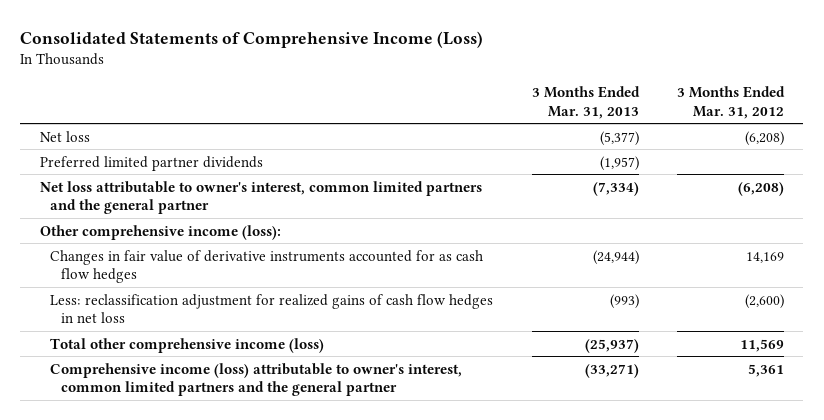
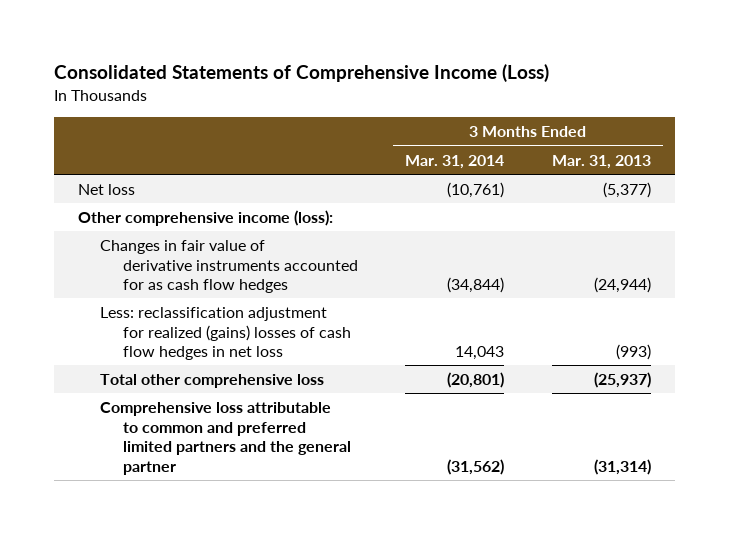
[676,86,785,119] 3 Months Ended Mar. 31, 2012 -> none
none -> [405,154,505,169] Mar. 31, 2014
[39,155,263,171] Preferred limited partner dividends -> none
[39,180,482,215] Net loss attributable to owner's interest, common limited partners and the general partner -> none
[50,293,494,324] Less: reclassification adjustment for realized gains of cash flow hedges in net loss -> [100,307,351,361] Less: reclassification adjustment for realized (gains) losses of cash flow hedges in net loss
[50,337,325,353] Total other comprehensive income (loss) -> [100,374,325,389] Total other comprehensive loss
[50,362,463,397] Comprehensive income (loss) attributable to owner's interest, common limited partners and the general partner -> [100,402,351,475] Comprehensive loss attributable to common and preferred limited partners and the general partner
[584,363,639,378] (33,271) -> [593,458,651,475] (31,314)

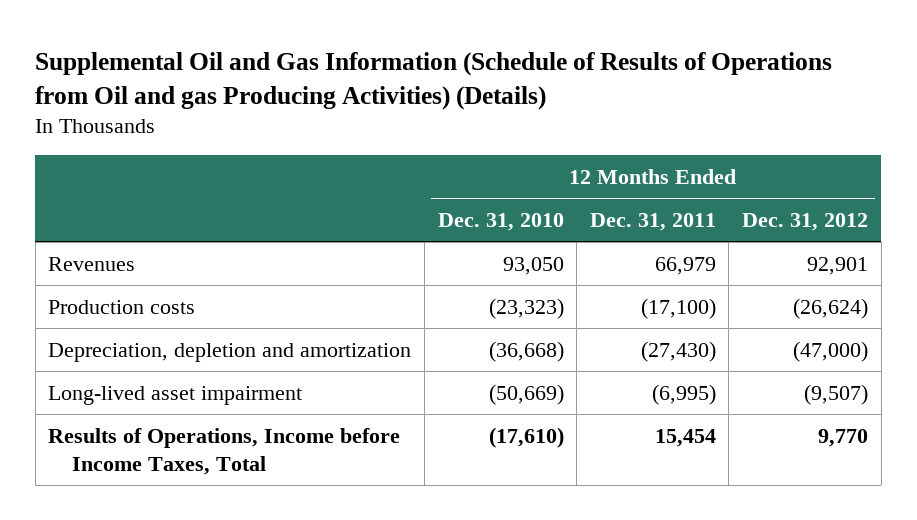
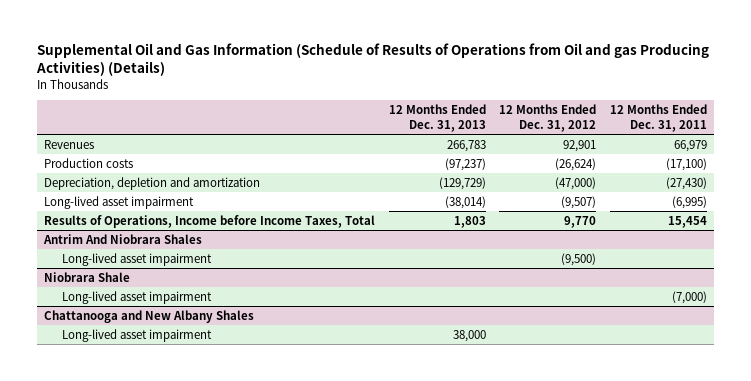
[437,212,564,231] Dec. 31, 2010 -> none
none -> [388,104,486,132] 12 Months Ended Dec. 31, 2013
none -> [43,233,203,244] Antrim And Niobrara Shales
none -> [62,252,213,266] Long-lived asset impairment
none -> [44,271,131,282] Niobrara Shale
none -> [62,290,213,304] Long-lived asset impairment
none -> [44,309,255,323] Chattanooga and New Albany Shales
none -> [62,328,213,342] Long-lived asset impairment

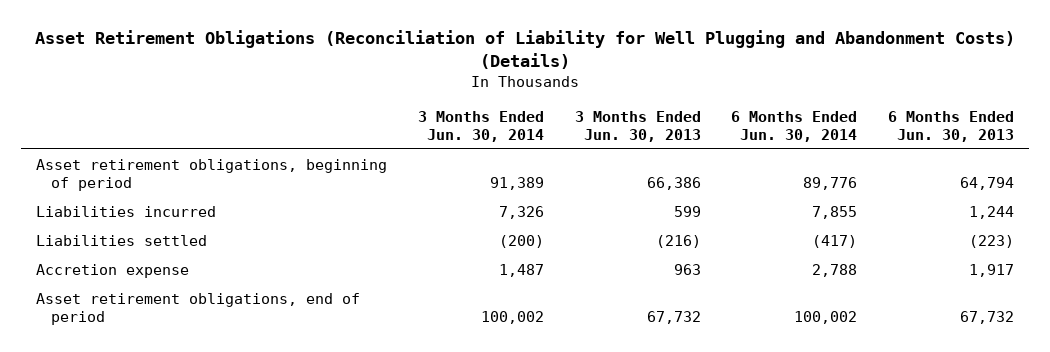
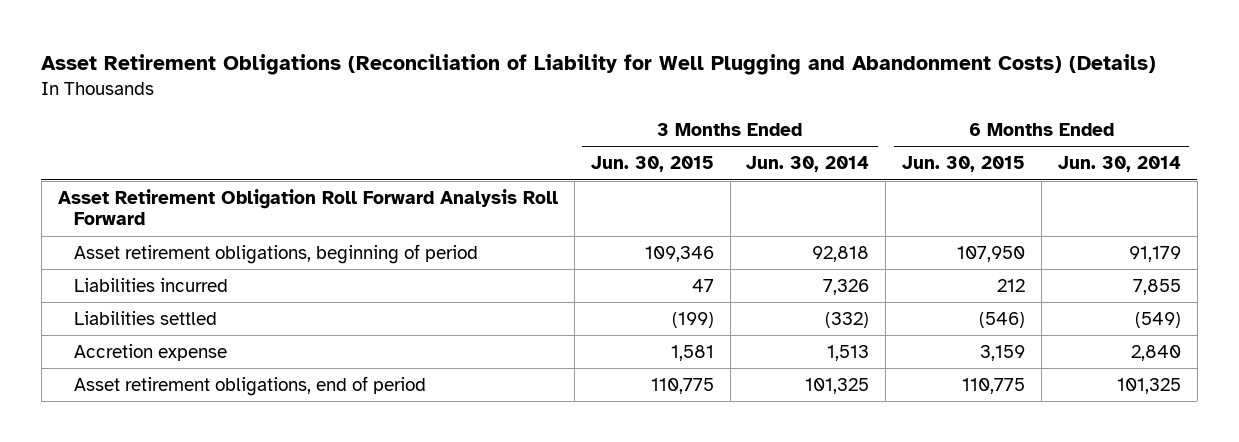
[574,111,701,142] 3 Months Ended Jun. 30, 2013 -> none
[887,111,1014,142] 6 Months Ended Jun. 30, 2013 -> none
none -> [590,156,714,173] Jun. 30, 2015
none -> [902,156,1026,173] Jun. 30, 2015
none -> [57,188,558,226] Asset Retirement Obligation Roll Forward Analysis Roll Forward
[489,176,544,190] 91,389 -> [812,245,870,262] 92,818
[803,176,858,190] 89,776 -> [1129,245,1182,262] 91,179
[498,234,544,248] (200) -> [825,311,870,328] (332)
[812,234,858,248] (417) -> [1135,311,1182,328] (549)
[498,263,544,277] 1,487 -> [827,344,870,361] 1,513
[812,263,858,277] 2,788 -> [1131,344,1182,361] 2,840
[480,310,544,324] 100,002 -> [805,377,870,394] 101,325
[794,310,858,324] 100,002 -> [1117,377,1182,394] 101,325

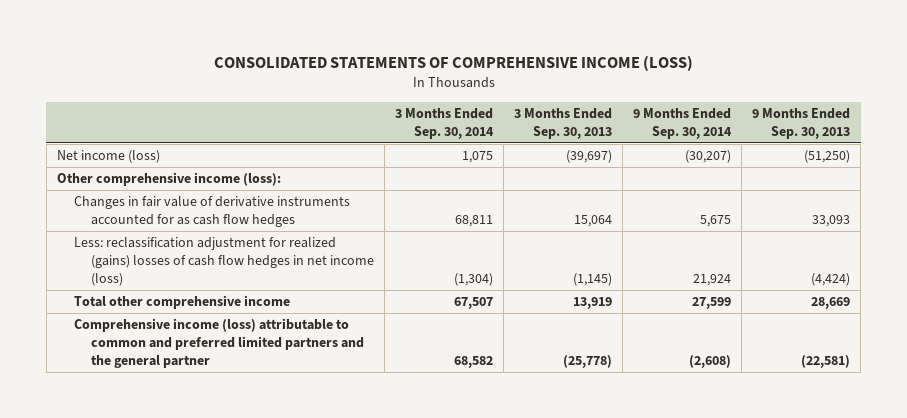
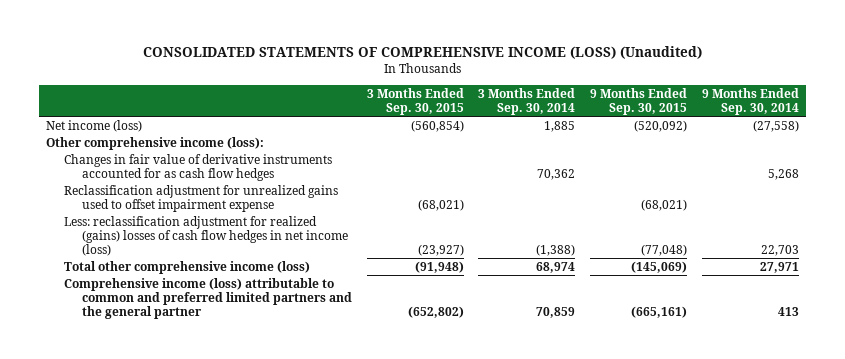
[213,55,693,72] CONSOLIDATED STATEMENTS OF COMPREHENSIVE INCOME (LOSS) -> [142,46,702,60] CONSOLIDATED STATEMENTS OF COMPREHENSIVE INCOME (LOSS) (Unaudited)
[514,107,613,139] 3 Months Ended Sep. 30, 2013 -> none
[752,107,851,139] 9 Months Ended Sep. 30, 2013 -> none
none -> [366,87,464,115] 3 Months Ended Sep. 30, 2015
none -> [590,87,688,115] 9 Months Ended Sep. 30, 2015
[462,151,494,164] 1,075 -> [544,120,576,132] 1,885
[685,150,732,164] (30,207) -> [752,119,799,132] (27,558)
[455,215,494,228] 68,811 -> [537,168,576,180] 70,362
[700,215,732,228] 5,675 -> [767,168,799,180] 5,268
none -> [64,184,339,212] Reclassification adjustment for unrealized gains used to offset impairment expense
[454,273,494,287] (1,304) -> [536,243,576,256] (1,388)
[693,274,732,287] 21,924 -> [760,244,799,256] 22,703
[74,295,291,310] Total other comprehensive income -> [64,260,311,274] Total other comprehensive income (loss)
[454,297,494,310] 67,507 -> [536,261,576,273] 68,974
[692,297,732,310] 27,599 -> [759,261,799,273] 27,971
[454,356,494,369] 68,582 -> [536,306,576,318] 70,859
[689,355,732,369] (2,608) -> [777,306,799,316] 413

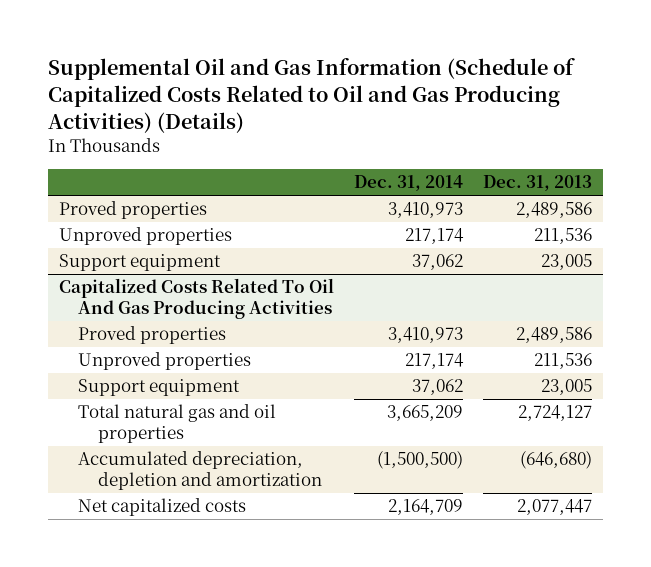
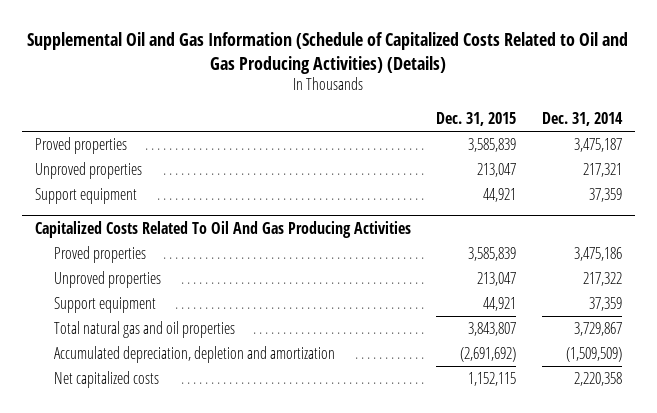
[483,175,593,192] Dec. 31, 2013 -> none
none -> [436,111,517,126] Dec. 31, 2015
[387,202,463,219] 3,410,973 -> [574,138,623,153] 3,475,187
[404,228,464,245] 217,174 -> [583,163,623,178] 217,321
[411,254,463,271] 37,062 -> [589,188,623,203] 37,359
[387,327,463,344] 3,410,973 -> [574,247,623,262] 3,475,186
[404,353,464,370] 217,174 -> [583,272,623,287] 217,322
[411,379,463,396] 37,062 -> [589,297,623,312] 37,359
[386,405,463,422] 3,665,209 -> [574,322,623,337] 3,729,867
[376,451,463,470] (1,500,500) -> [566,347,623,363] (1,509,509)
[387,499,463,516] 2,164,709 -> [574,372,623,387] 2,220,358

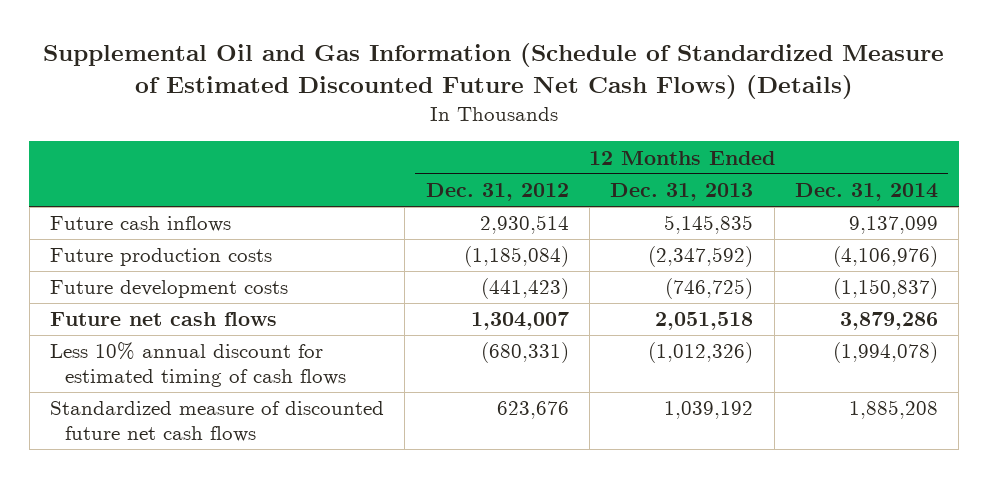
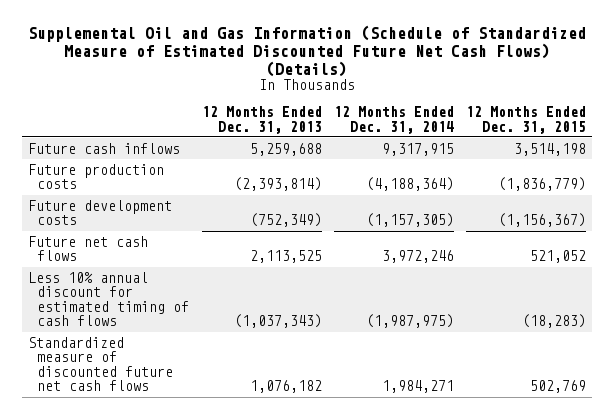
[425,183,569,202] Dec. 31, 2012 -> none
none -> [465,105,586,134] 12 Months Ended Dec. 31, 2015
[664,215,754,235] 5,145,835 -> [249,142,322,156] 5,259,688
[848,216,938,235] 9,137,099 -> [381,142,454,156] 9,317,915
[648,246,754,268] (2,347,592) -> [233,177,322,192] (2,393,814)
[832,246,938,268] (4,106,976) -> [365,177,454,192] (4,188,364)
[665,278,754,300] (746,725) -> [249,213,322,228] (752,349)
[832,278,938,300] (1,150,837) -> [365,213,454,228] (1,157,305)
[655,312,754,331] 2,051,518 -> [249,250,322,264] 2,113,525
[839,312,938,331] 3,879,286 -> [381,250,454,264] 3,972,246
[648,342,754,364] (1,012,326) -> [233,314,322,329] (1,037,343)
[832,342,938,364] (1,994,078) -> [365,314,454,329] (1,987,975)
[664,401,754,420] 1,039,192 -> [249,380,322,394] 1,076,182
[848,400,938,420] 1,885,208 -> [381,380,454,394] 1,984,271

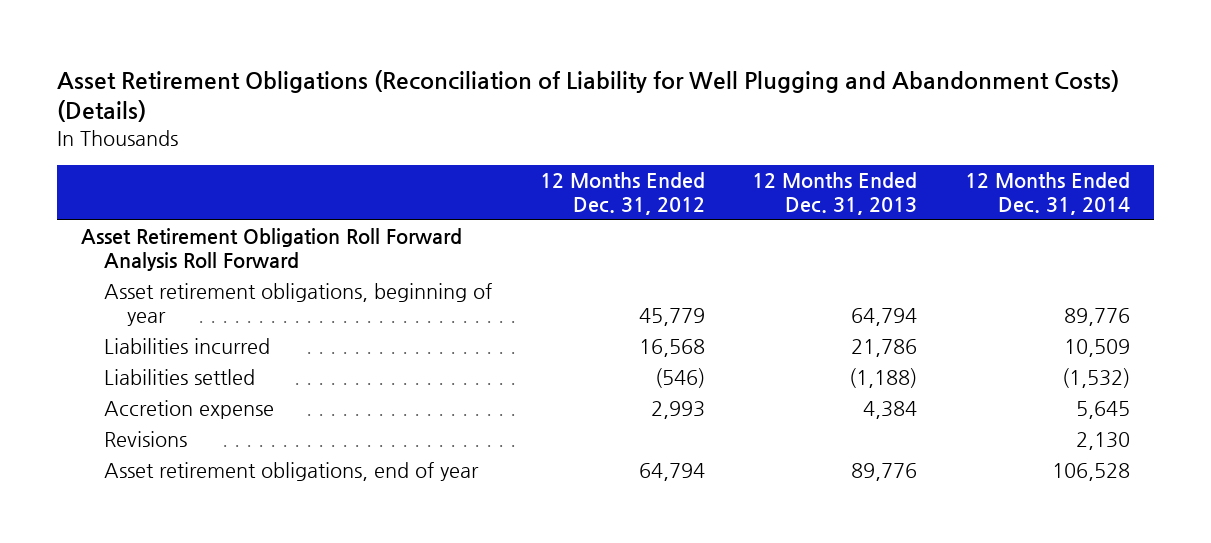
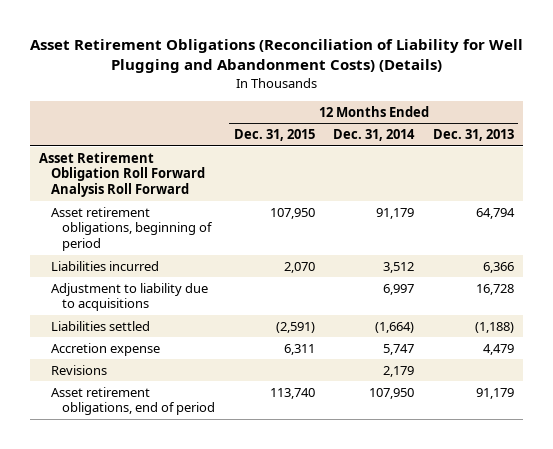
[539,172,705,216] 12 Months Ended Dec. 31, 2012 -> none
none -> [233,129,315,142] Dec. 31, 2015
[103,283,492,327] Asset retirement obligations, beginning of year -> [50,206,213,252] Asset retirement obligations, beginning of period
[1064,308,1131,327] 89,776 -> [376,207,415,219] 91,179
[851,339,918,358] 21,786 -> [482,261,514,273] 6,366
[1064,339,1131,358] 10,509 -> [383,261,415,273] 3,512
none -> [50,282,208,312] Adjustment to liability due to acquisitions
[1062,368,1131,389] (1,532) -> [375,321,415,333] (1,664)
[863,401,918,420] 4,384 -> [482,343,514,355] 4,479
[1076,401,1131,420] 5,645 -> [383,343,415,355] 5,747
[1076,432,1131,451] 2,130 -> [383,365,415,377] 2,179
[103,462,479,482] Asset retirement obligations, end of year -> [50,386,215,416] Asset retirement obligations, end of period
[851,463,918,482] 89,776 -> [475,387,514,399] 91,179
[1052,463,1131,482] 106,528 -> [369,387,415,399] 107,950

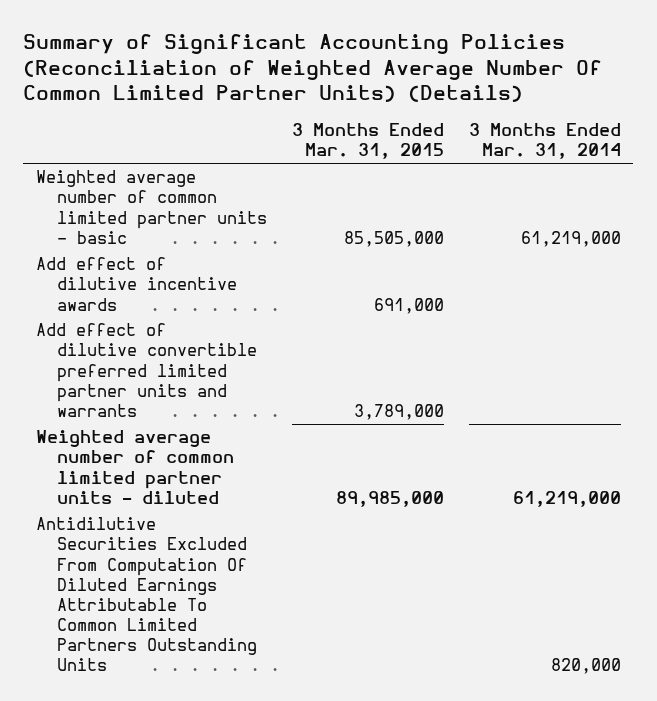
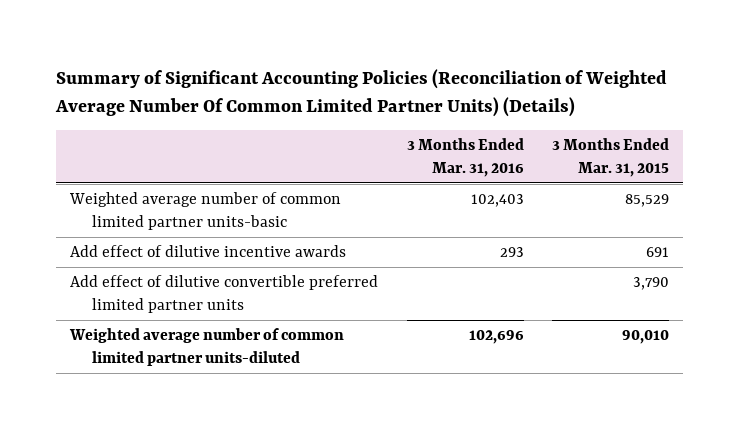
[468,123,621,160] 3 Months Ended Mar. 31, 2014 -> none
none -> [406,138,524,177] 3 Months Ended Mar. 31, 2016
[35,517,258,672] Antidilutive Securities Excluded From Computation Of Diluted Earnings Attributable To Common Limited Partners Outstanding Units -> none
[35,170,268,244] Weighted average number of common limited partner units - basic -> [69,192,342,230] Weighted average number of common limited partner units-basic
[343,230,444,247] 85,505,000 -> [625,194,670,208] 85,529
[373,297,444,314] 691,000 -> [646,247,670,258] 691
[35,323,258,417] Add effect of dilutive convertible preferred limited partner units and warrants -> [70,275,379,313] Add effect of dilutive convertible preferred limited partner units
[353,403,444,420] 3,789,000 -> [633,277,670,291] 3,790
[35,430,235,504] Weighted average number of common limited partner units - diluted -> [69,328,345,366] Weighted average number of common limited partner units-diluted
[335,490,444,507] 89,985,000 -> [622,330,670,345] 90,010

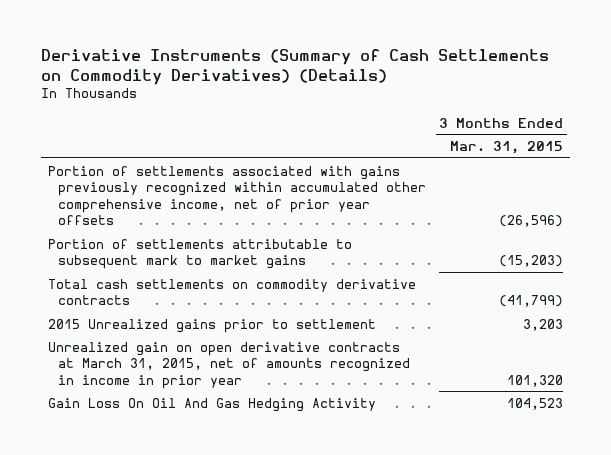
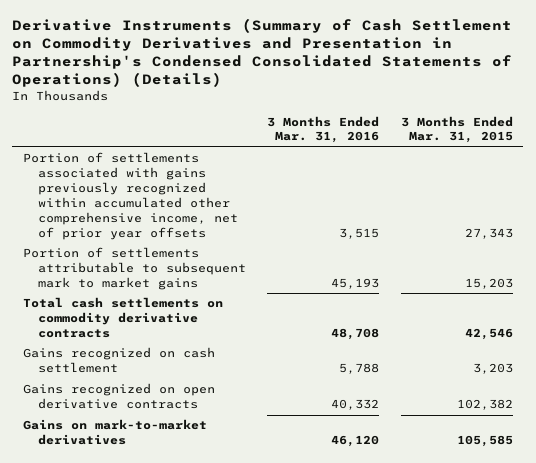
[41,49,550,86] Derivative Instruments (Summary of Cash Settlements on Commodity Derivatives) (Details) -> [12,18,513,88] Derivative Instruments (Summary of Cash Settlement on Commodity Derivatives and Presentation in Partnership's Condensed Consolidated Statements of Operations) (Details)
none -> [267,115,380,144] 3 Months Ended Mar. 31, 2016
[47,341,410,389] Unrealized gain on open derivative contracts at March 31, 2015, net of amounts recognized in income in prior year -> none
[47,397,376,412] Gain Loss On Oil And Gas Hedging Activity -> none
[499,215,564,228] (26,596) -> [464,227,513,239] 27,343
[499,255,564,268] (15,203) -> [464,278,513,290] 15,203
[499,295,564,308] (41,799) -> [464,328,513,341] 42,546
[47,318,376,333] 2015 Unrealized gains prior to settlement -> [22,347,215,374] Gains recognized on cash settlement
none -> [22,383,215,410] Gains recognized on open derivative contracts
none -> [22,419,207,446] Gains on mark-to-market derivatives

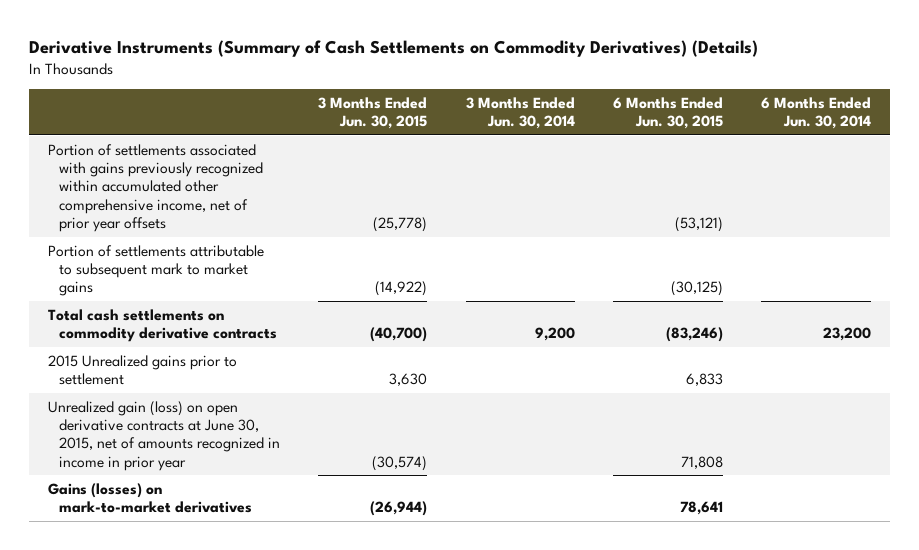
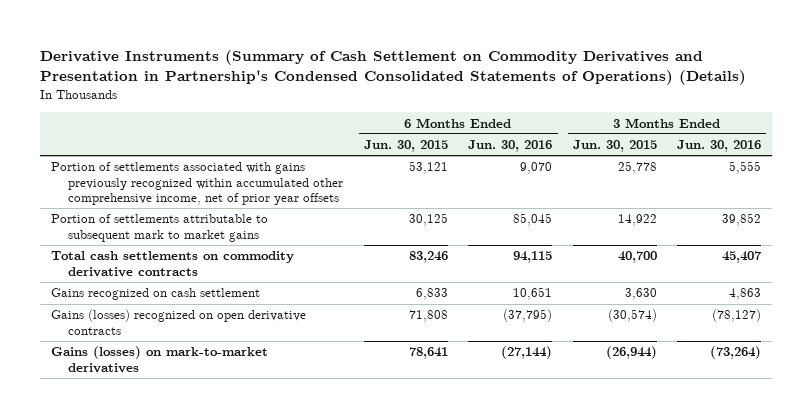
[28,39,758,57] Derivative Instruments (Summary of Cash Settlements on Commodity Derivatives) (Details) -> [40,49,747,86] Derivative Instruments (Summary of Cash Settlement on Commodity Derivatives and Presentation in Partnership's Condensed Consolidated Statements of Operations) (Details)
[465,97,575,130] 3 Months Ended Jun. 30, 2014 -> none
[760,97,871,130] 6 Months Ended Jun. 30, 2014 -> none
none -> [468,140,553,153] Jun. 30, 2016
none -> [677,140,762,153] Jun. 30, 2016
[373,217,428,233] (25,778) -> [617,161,657,175] 25,778
[674,217,723,233] (53,121) -> [408,161,448,175] 53,121
[375,281,428,297] (14,922) -> [617,214,657,227] 14,922
[670,281,723,297] (30,125) -> [408,213,448,227] 30,125
[370,327,428,343] (40,700) -> [617,251,657,264] 40,700
[665,327,723,343] (83,246) -> [408,251,448,264] 83,246
[48,354,238,386] 2015 Unrealized gains prior to settlement -> [50,288,260,301] Gains recognized on cash settlement
[48,400,281,471] Unrealized gain (loss) on open derivative contracts at June 30, 2015, net of amounts recognized in income in prior year -> [50,309,306,335] Gains (losses) recognized on open derivative contracts

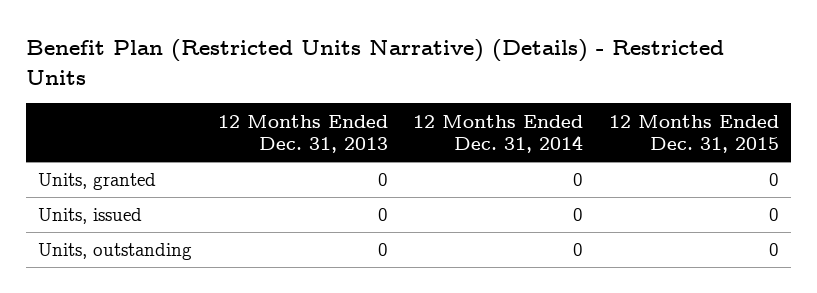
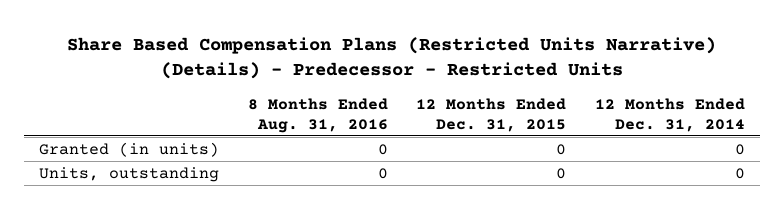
[25,39,724,85] Benefit Plan (Restricted Units Narrative) (Details) - Restricted Units -> [67,36,717,80] Share Based Compensation Plans (Restricted Units Narrative) (Details) - Predecessor - Restricted Units
[217,114,388,154] 12 Months Ended Dec. 31, 2013 -> none
none -> [247,97,388,133] 8 Months Ended Aug. 31, 2016
[38,208,143,225] Units, issued -> none
[38,173,157,191] Units, granted -> [38,141,219,157] Granted (in units)

